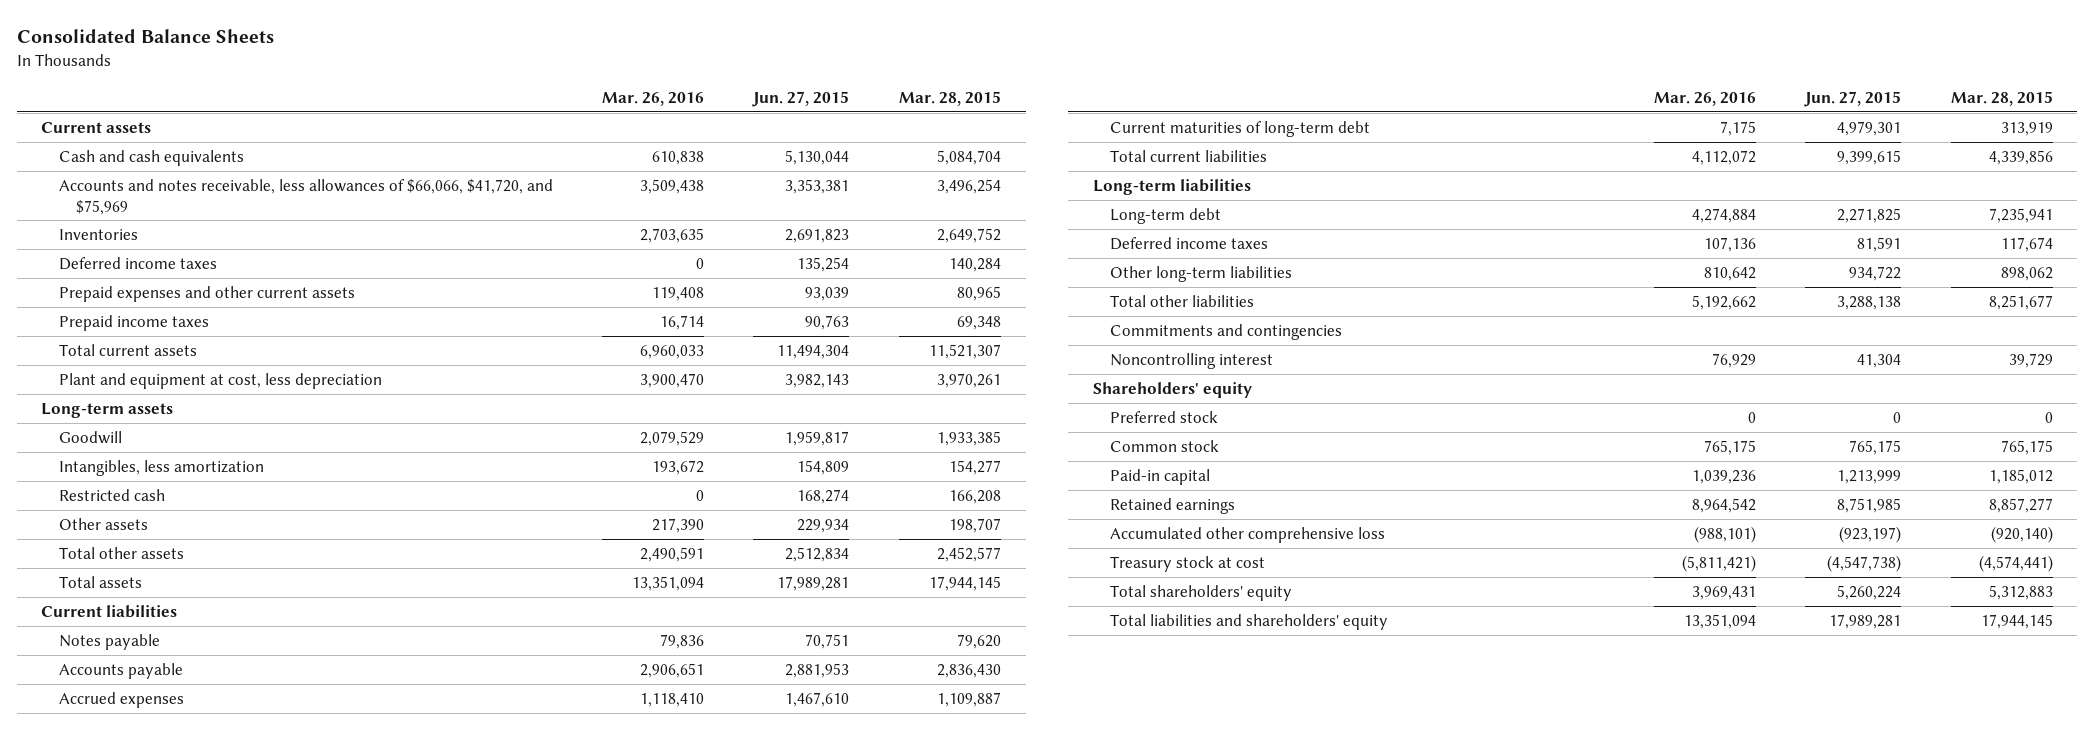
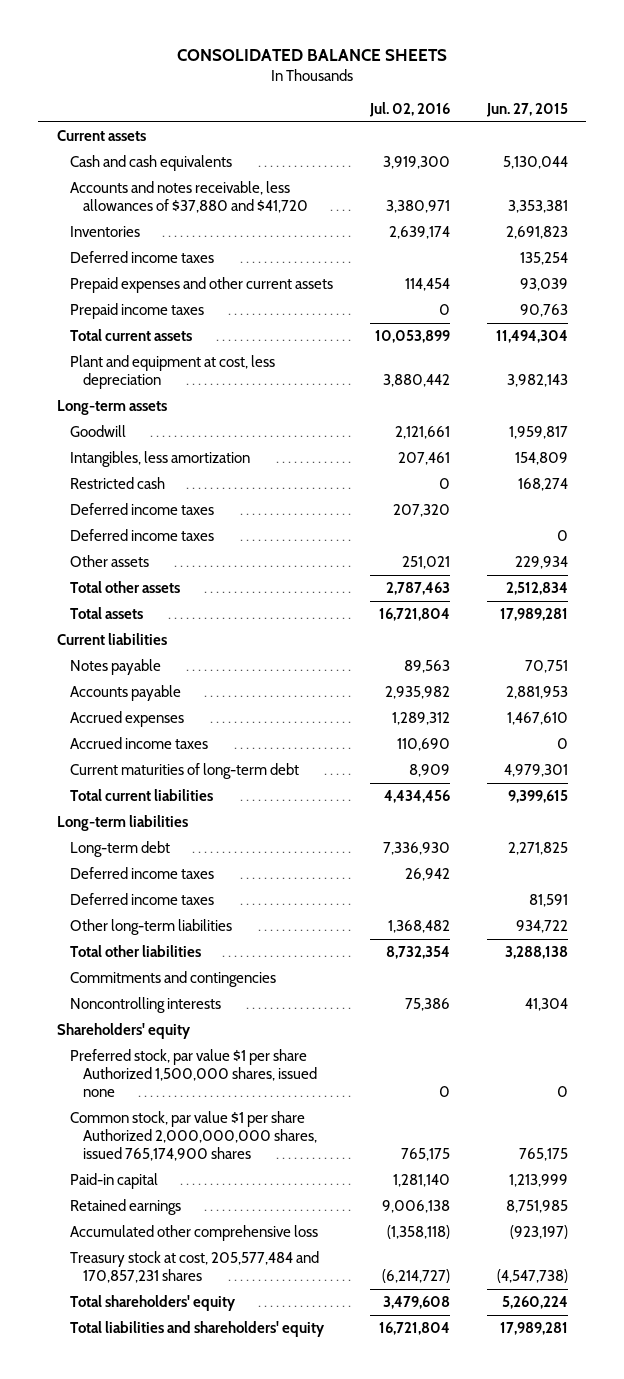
[16,29,274,44] Consolidated Balance Sheets -> [177,49,448,62] CONSOLIDATED BALANCE SHEETS
[602,91,705,106] Mar. 26, 2016 -> none
[898,90,1001,106] Mar. 28, 2015 -> none
none -> [368,102,450,118] Jul. 02, 2016
[58,178,553,215] Accounts and notes receivable, less allowances of $66,066, $41,720, and $75,969 -> [69,181,309,214] Accounts and notes receivable, less allowances of $37,880 and $41,720
none -> [69,503,214,516] Deferred income taxes
none -> [69,529,214,542] Deferred income taxes
none -> [69,737,208,750] Accrued income taxes
none -> [69,867,214,880] Deferred income taxes
[1110,352,1274,369] Noncontrolling interest -> [69,997,221,1014] Noncontrolling interests
[1110,410,1219,423] Preferred stock -> [69,1049,318,1098] Preferred stock, par value $1 per share Authorized 1,500,000 shares, issued none
[1110,439,1220,452] Common stock -> [69,1111,318,1162] Common stock, par value $1 per share Authorized 2,000,000,000 shares, issued 765,174,900 shares
[1110,555,1266,572] Treasury stock at cost -> [69,1251,319,1284] Treasury stock at cost, 205,577,484 and 170,857,231 shares

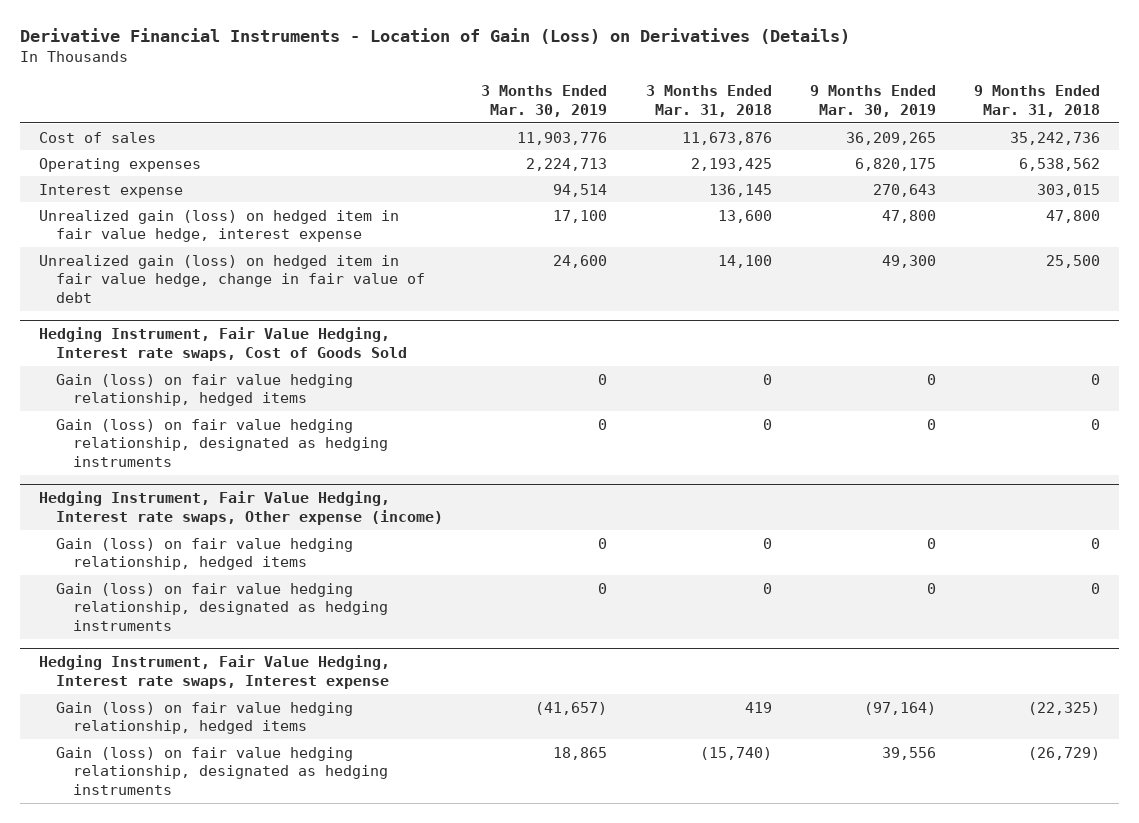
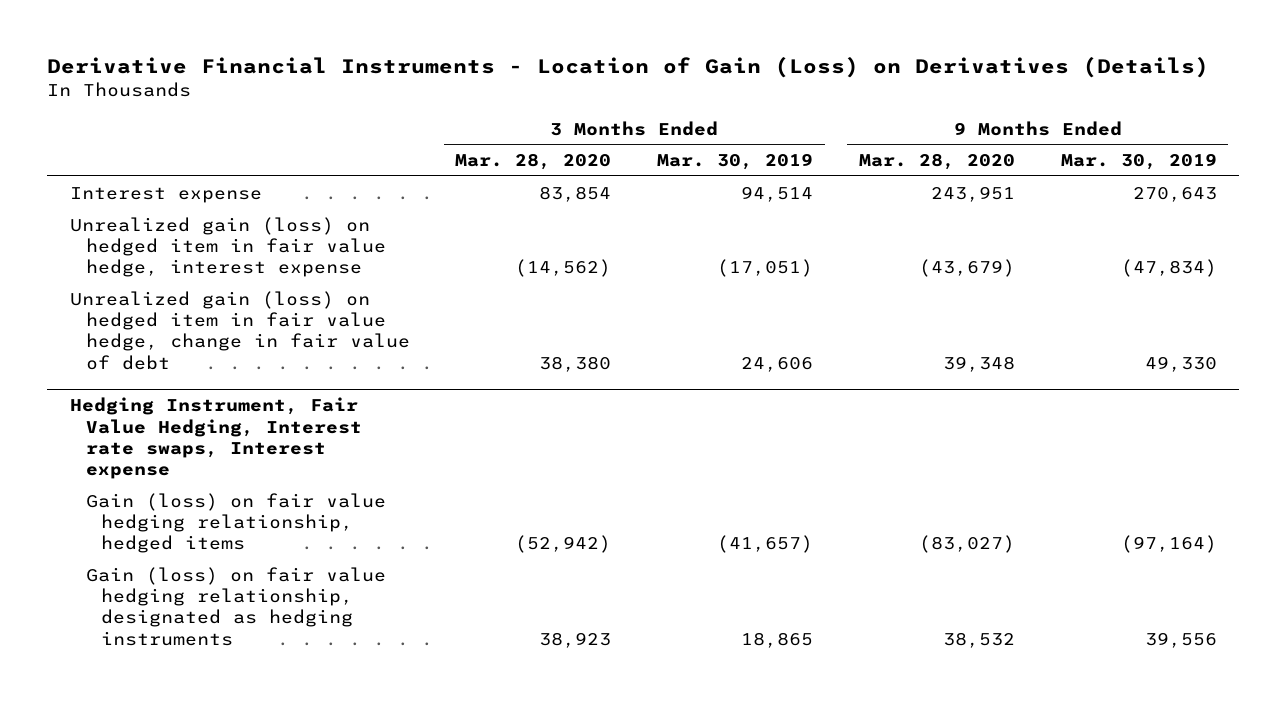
[645,84,772,117] 3 Months Ended Mar. 31, 2018 -> none
[974,84,1101,117] 9 Months Ended Mar. 31, 2018 -> none
none -> [455,153,612,171] Mar. 28, 2020
none -> [858,153,1015,171] Mar. 28, 2020
[38,131,156,143] Cost of sales -> none
[38,157,201,172] Operating expenses -> none
[38,327,407,361] Hedging Instrument, Fair Value Hedging, Interest rate swaps, Cost of Goods Sold -> none
[55,373,353,407] Gain (loss) on fair value hedging relationship, hedged items -> none
[55,418,388,468] Gain (loss) on fair value hedging relationship, designated as hedging instruments -> none
[38,491,443,525] Hedging Instrument, Fair Value Hedging, Interest rate swaps, Other expense (income) -> none
[55,537,353,571] Gain (loss) on fair value hedging relationship, hedged items -> none
[55,582,388,632] Gain (loss) on fair value hedging relationship, designated as hedging instruments -> none
[553,209,608,223] 17,100 -> [717,259,814,278] (17,051)
[881,209,936,223] 47,800 -> [1120,259,1217,278] (47,834)
[553,254,608,268] 24,600 -> [741,356,814,372] 24,606
[881,254,936,268] 49,300 -> [1144,355,1217,372] 49,330

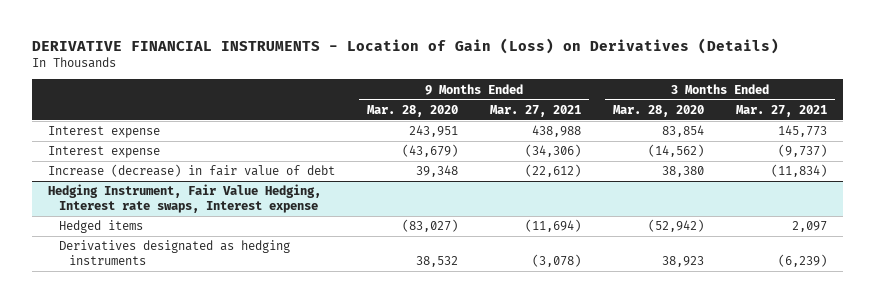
[47,57,1210,79] Derivative Financial Instruments - Location of Gain (Loss) on Derivatives (Details) -> [31,37,779,54] DERIVATIVE FINANCIAL INSTRUMENTS - Location of Gain (Loss) on Derivatives (Details)
[657,153,814,171] Mar. 30, 2019 -> none
[1060,153,1217,171] Mar. 30, 2019 -> none
none -> [489,105,581,118] Mar. 27, 2021
none -> [736,105,828,118] Mar. 27, 2021
[70,216,386,278] Unrealized gain (loss) on hedged item in fair value hedge, interest expense -> [47,146,160,159] Interest expense
[70,290,410,370] Unrealized gain (loss) on hedged item in fair value hedge, change in fair value of debt -> [47,164,335,178] Increase (decrease) in fair value of debt
[85,492,386,554] Gain (loss) on fair value hedging relationship, hedged items -> [58,220,143,234] Hedged items
[85,566,386,646] Gain (loss) on fair value hedging relationship, designated as hedging instruments -> [58,240,290,266] Derivatives designated as hedging instruments

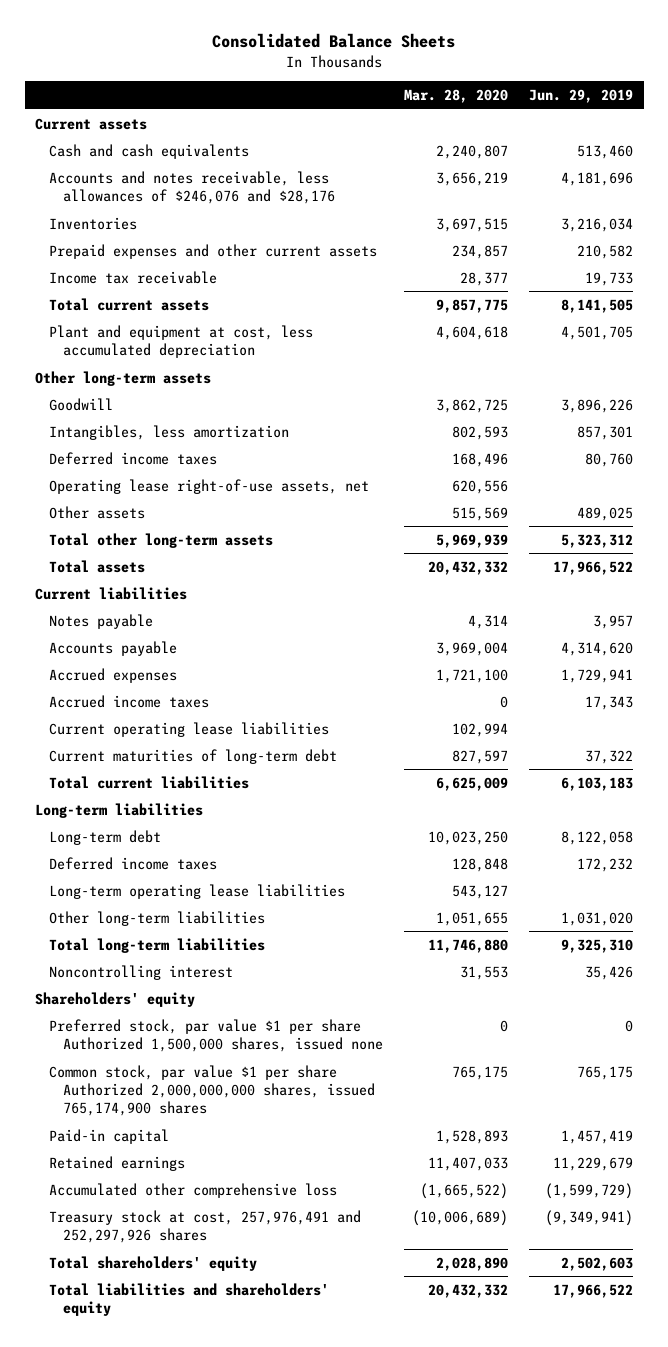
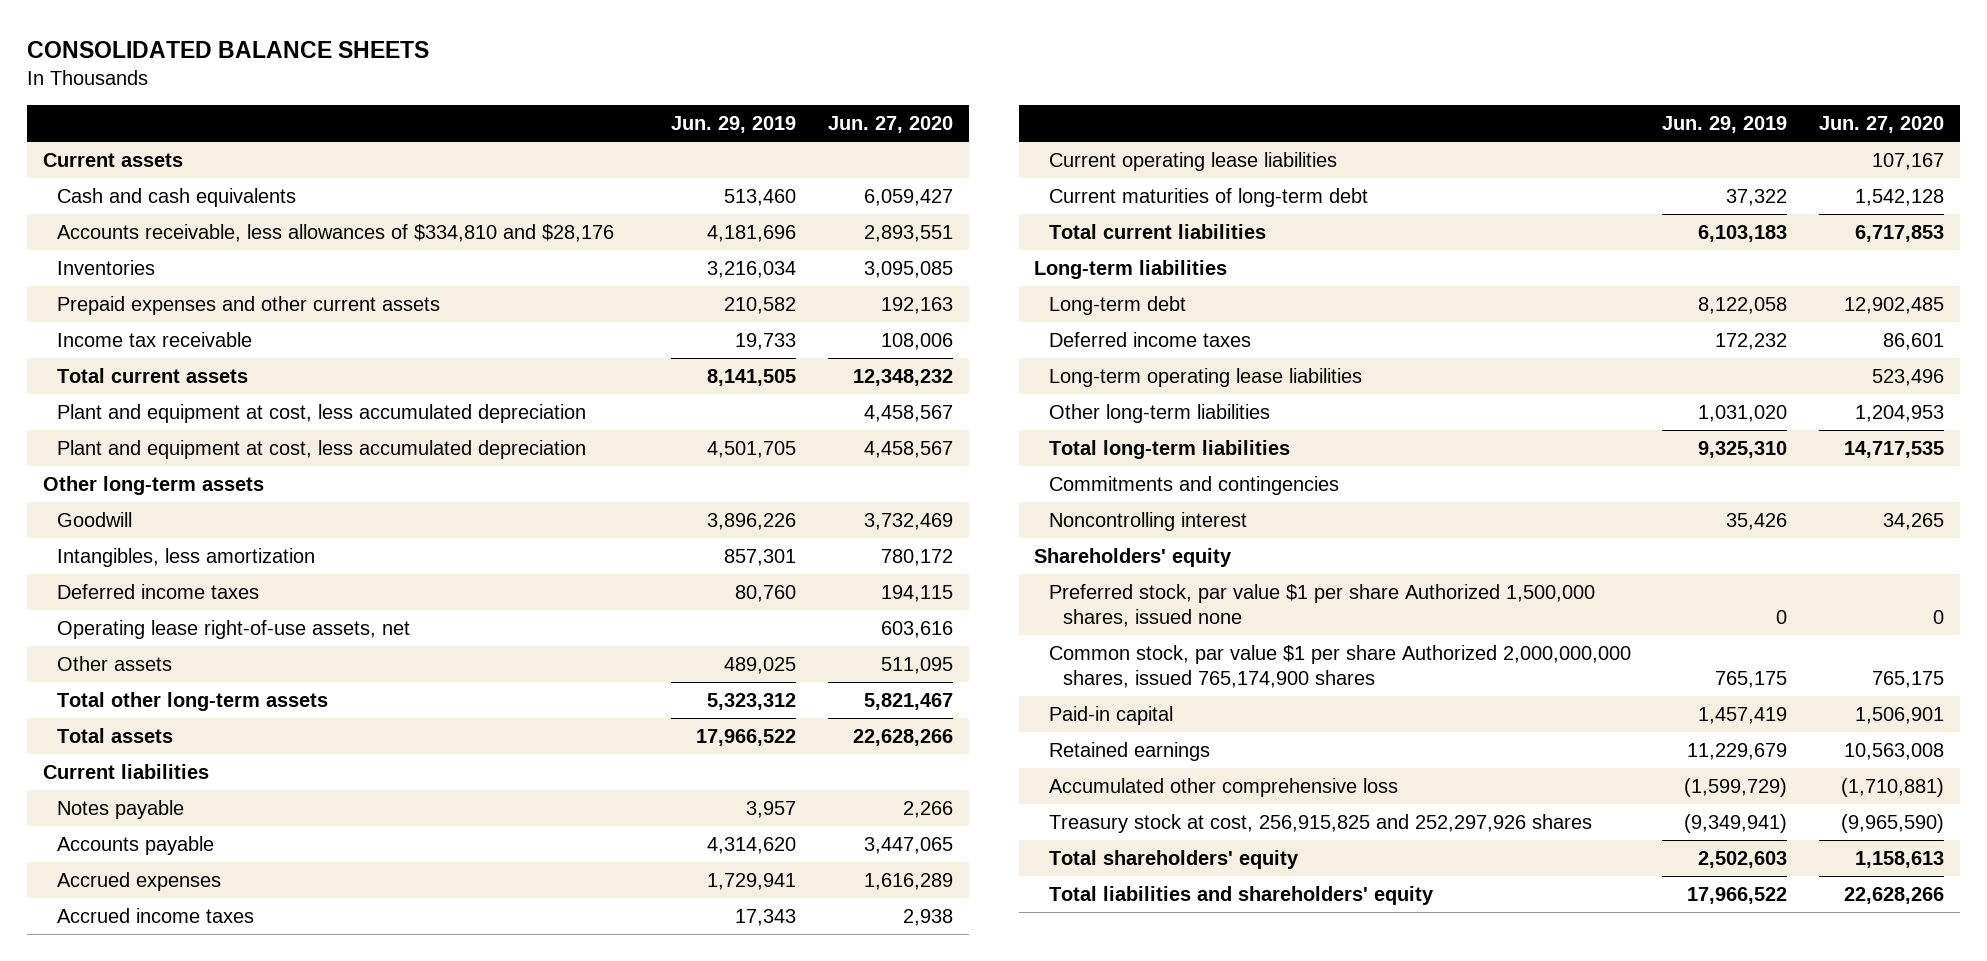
[212,33,456,49] Consolidated Balance Sheets -> [27,41,430,59] CONSOLIDATED BALANCE SHEETS
[403,89,508,104] Mar. 28, 2020 -> none
none -> [827,116,953,134] Jun. 27, 2020
[49,170,335,205] Accounts and notes receivable, less allowances of $246,076 and $28,176 -> [57,224,615,243] Accounts receivable, less allowances of $334,810 and $28,176
none -> [57,404,587,424] Plant and equipment at cost, less accumulated depreciation
none -> [1048,476,1339,496] Commitments and contingencies
[49,1209,362,1244] Treasury stock at cost, 257,976,491 and 252,297,926 shares -> [1048,814,1592,834] Treasury stock at cost, 256,915,825 and 252,297,926 shares

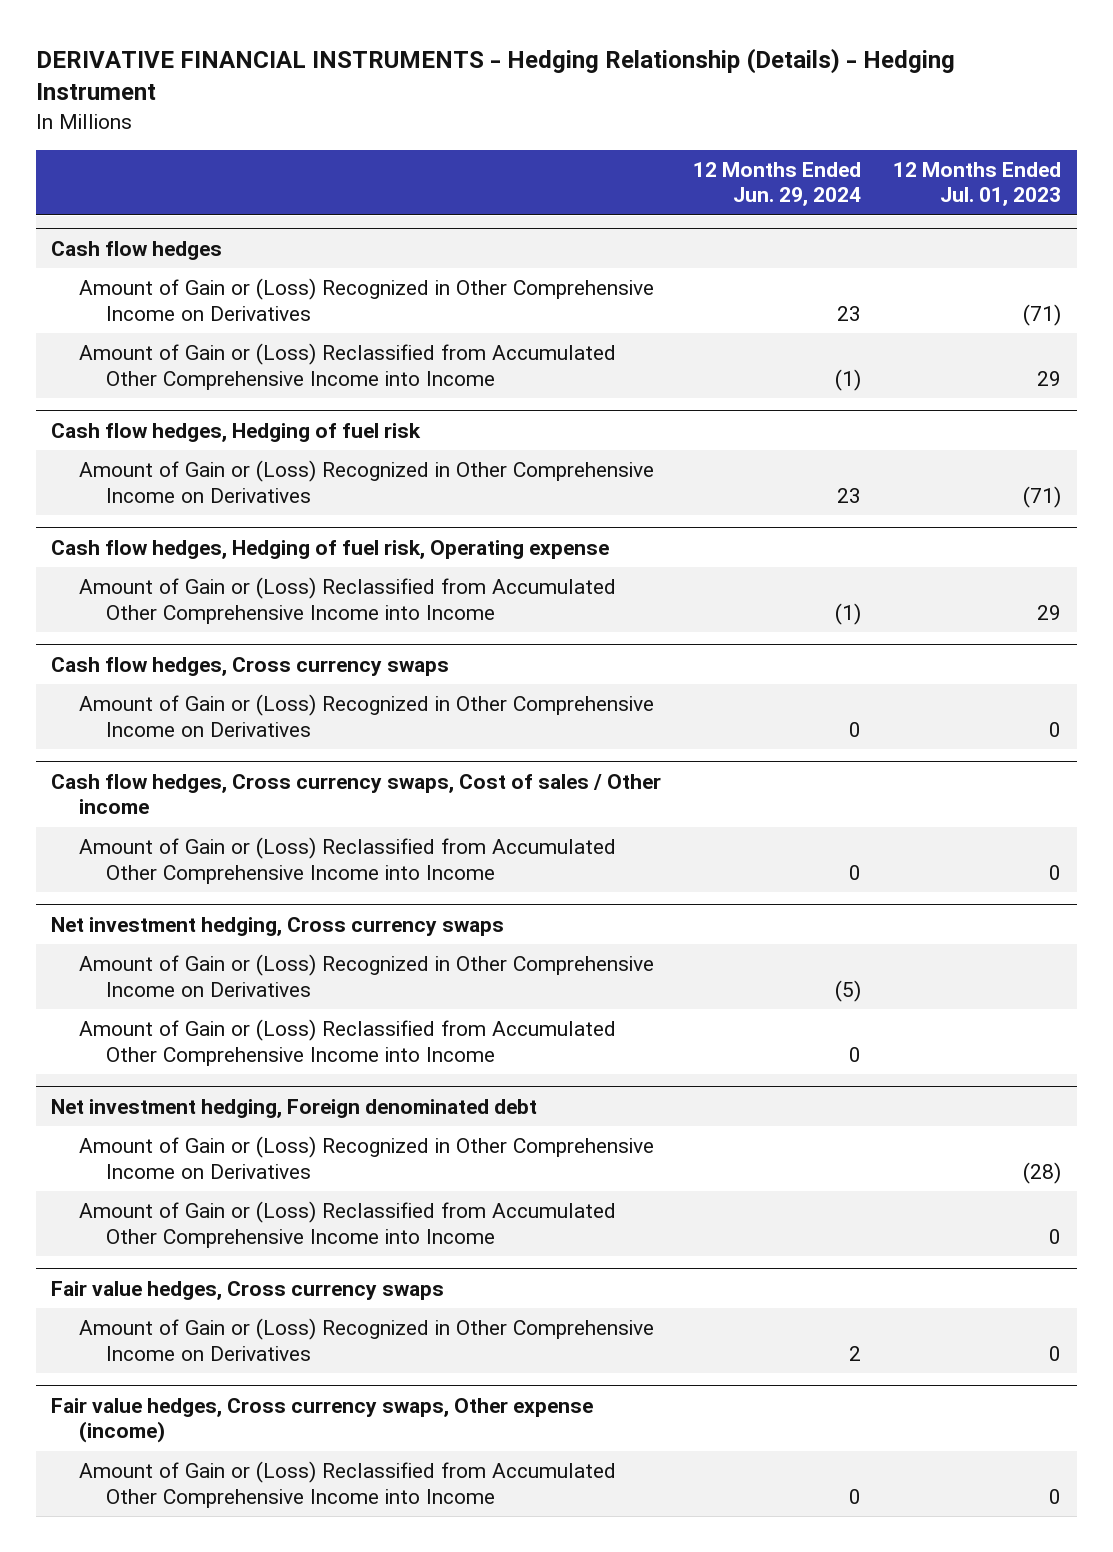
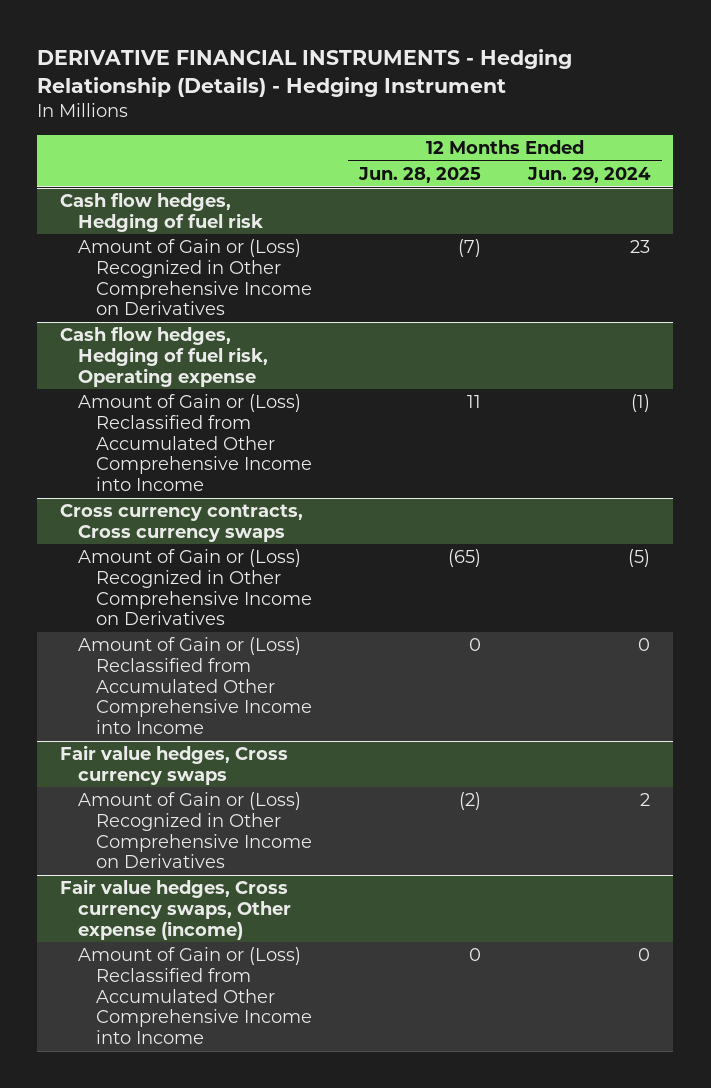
[893,161,1062,207] 12 Months Ended Jul. 01, 2023 -> none
none -> [358,167,482,184] Jun. 28, 2025
[51,240,223,260] Cash flow hedges -> none
[78,278,654,321] Amount of Gain or (Loss) Recognized in Other Comprehensive Income on Derivatives -> none
[78,343,616,390] Amount of Gain or (Loss) Reclassified from Accumulated Other Comprehensive Income into Income -> none
[51,656,450,676] Cash flow hedges, Cross currency swaps -> none
[78,694,654,737] Amount of Gain or (Loss) Recognized in Other Comprehensive Income on Derivatives -> none
[51,773,662,815] Cash flow hedges, Cross currency swaps, Cost of sales / Other income -> none
[78,837,616,884] Amount of Gain or (Loss) Reclassified from Accumulated Other Comprehensive Income into Income -> none
[51,916,505,936] Net investment hedging, Cross currency swaps -> none
none -> [60,504,304,542] Cross currency contracts, Cross currency swaps
[51,1098,538,1118] Net investment hedging, Foreign denominated debt -> none
[78,1136,654,1179] Amount of Gain or (Loss) Recognized in Other Comprehensive Income on Derivatives -> none
[78,1201,616,1248] Amount of Gain or (Loss) Reclassified from Accumulated Other Comprehensive Income into Income -> none

